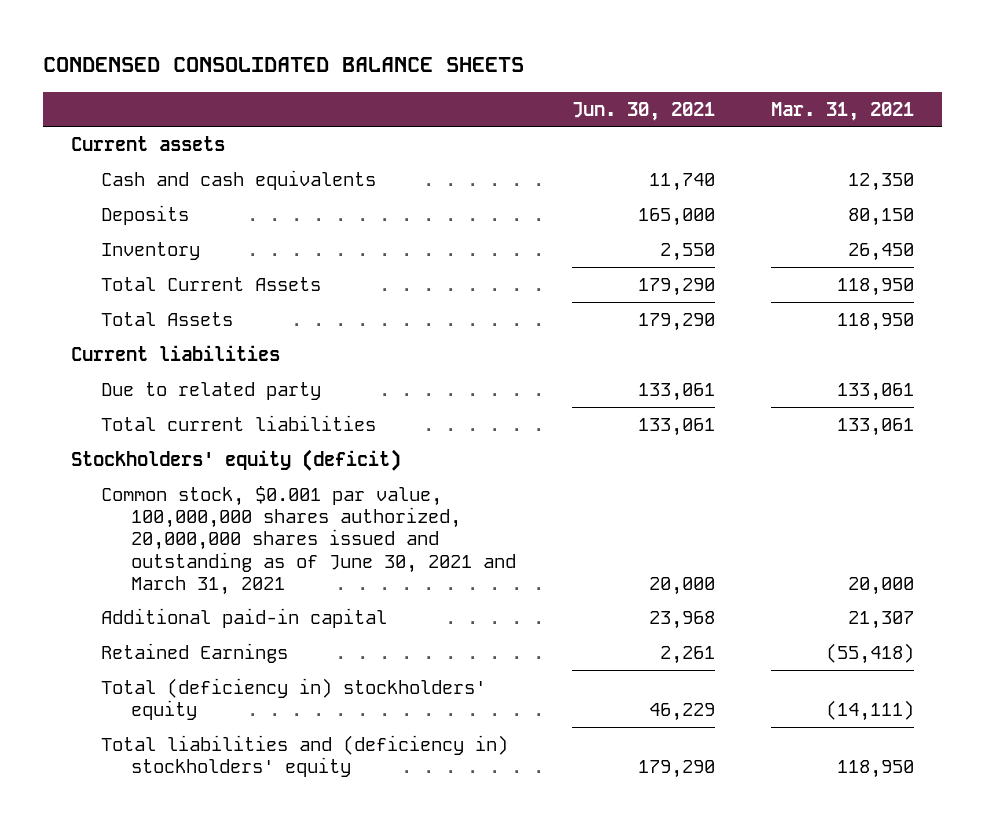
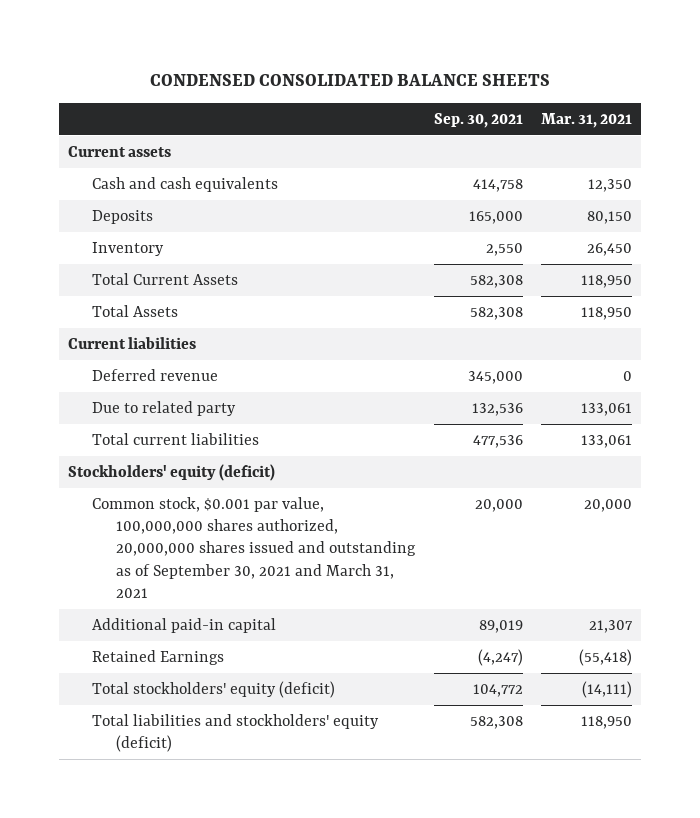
[571,101,715,121] Jun. 30, 2021 -> none
none -> [433,113,523,129] Sep. 30, 2021
none -> [92,368,219,381] Deferred revenue
[100,486,516,595] Common stock, $0.001 par value, 100,000,000 shares authorized, 20,000,000 shares issued and outstanding as of June 30, 2021 and March 31, 2021 -> [92,496,417,599] Common stock, $0.001 par value, 100,000,000 shares authorized, 20,000,000 shares issued and outstanding as of September 30, 2021 and March 31, 2021
[100,678,486,721] Total (deficiency in) stockholders' equity -> [92,680,336,698] Total stockholders' equity (deficit)
[100,735,508,778] Total liabilities and (deficiency in) stockholders' equity -> [92,713,380,753] Total liabilities and stockholders' equity (deficit)

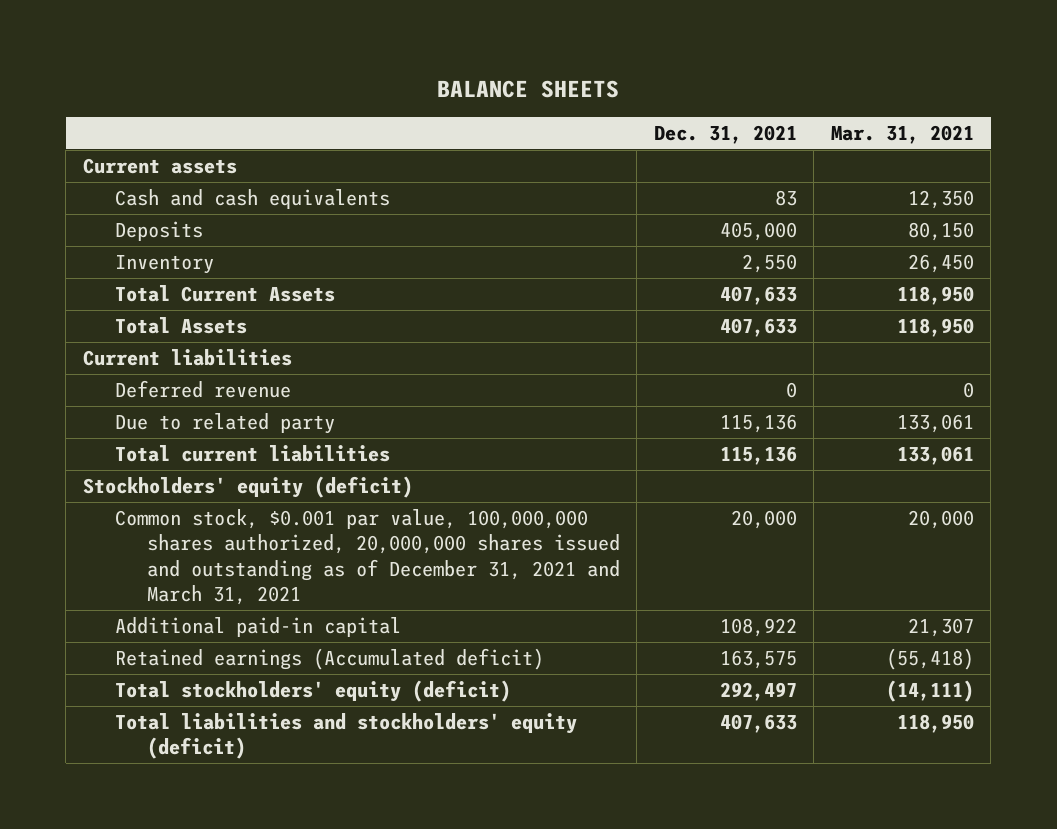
[149,73,550,86] CONDENSED CONSOLIDATED BALANCE SHEETS -> [437,79,620,98] BALANCE SHEETS
[433,113,523,129] Sep. 30, 2021 -> none
none -> [653,124,797,144] Dec. 31, 2021
[92,496,417,599] Common stock, $0.001 par value, 100,000,000 shares authorized, 20,000,000 shares issued and outstanding as of September 30, 2021 and March 31, 2021 -> [114,508,620,606] Common stock, $0.001 par value, 100,000,000 shares authorized, 20,000,000 shares issued and outstanding as of December 31, 2021 and March 31, 2021
[92,649,225,665] Retained Earnings -> [114,647,544,670] Retained earnings (Accumulated deficit)

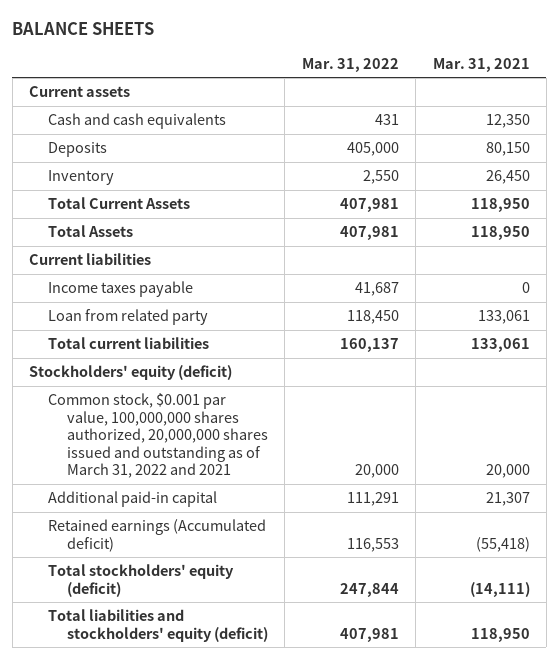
[653,124,797,144] Dec. 31, 2021 -> none
none -> [301,57,399,72] Mar. 31, 2022
[114,379,291,398] Deferred revenue -> none
none -> [48,281,194,298] Income taxes payable
[114,412,335,434] Due to related party -> [48,309,209,326] Loan from related party
[114,508,620,606] Common stock, $0.001 par value, 100,000,000 shares authorized, 20,000,000 shares issued and outstanding as of December 31, 2021 and March 31, 2021 -> [48,393,268,479] Common stock, $0.001 par value, 100,000,000 shares authorized, 20,000,000 shares issued and outstanding as of March 31, 2022 and 2021

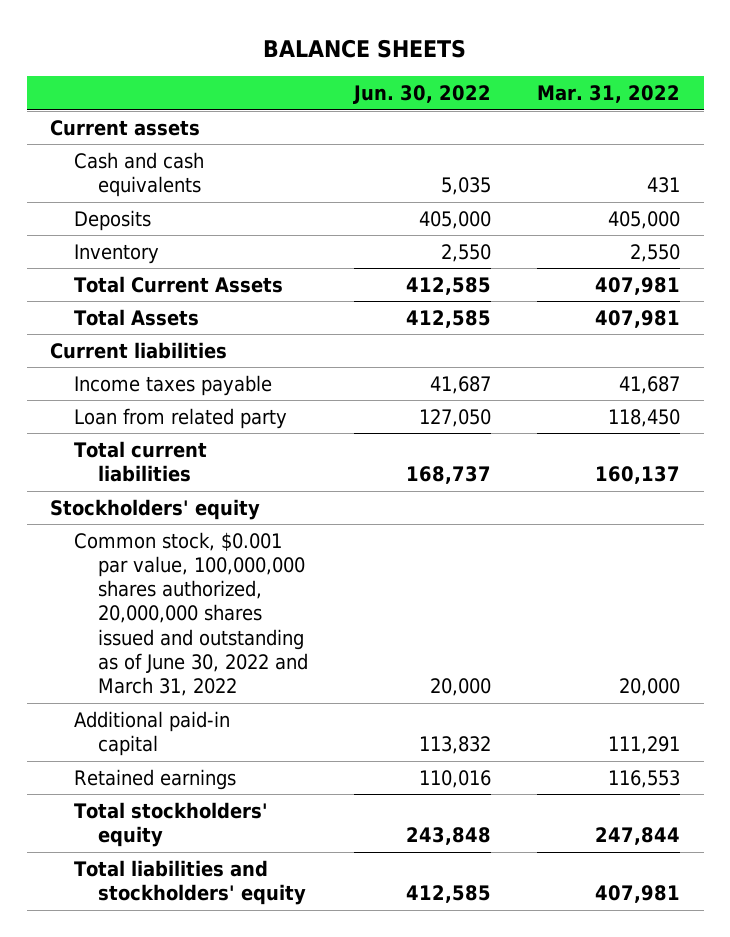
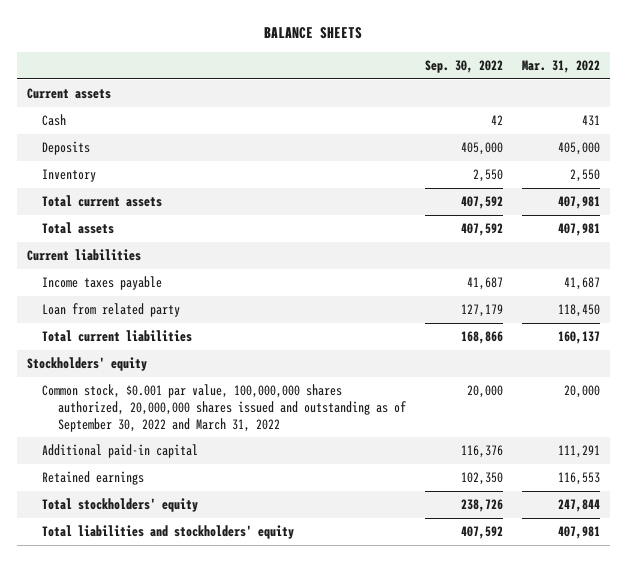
[353,85,492,105] Jun. 30, 2022 -> none
none -> [424,60,503,74] Sep. 30, 2022
[73,151,204,197] Cash and cash equivalents -> [42,114,67,127] Cash
[73,275,283,293] Total Current Assets -> [42,195,163,208] Total current assets
[73,308,199,326] Total Assets -> [42,222,115,235] Total assets
[73,531,308,697] Common stock, $0.001 par value, 100,000,000 shares authorized, 20,000,000 shares issued and outstanding as of June 30, 2022 and March 31, 2022 -> [42,384,406,432] Common stock, $0.001 par value, 100,000,000 shares authorized, 20,000,000 shares issued and outstanding as of September 30, 2022 and March 31, 2022

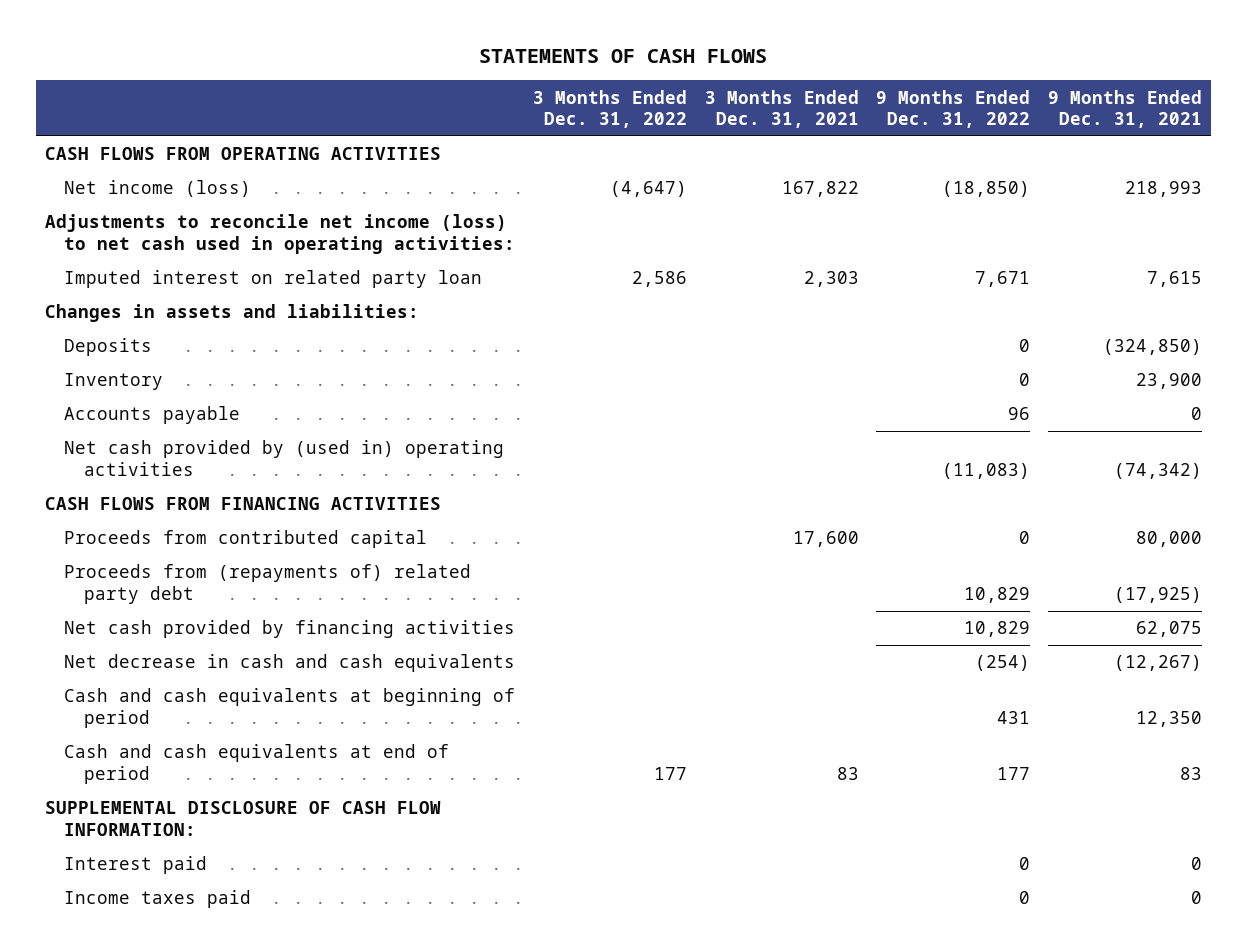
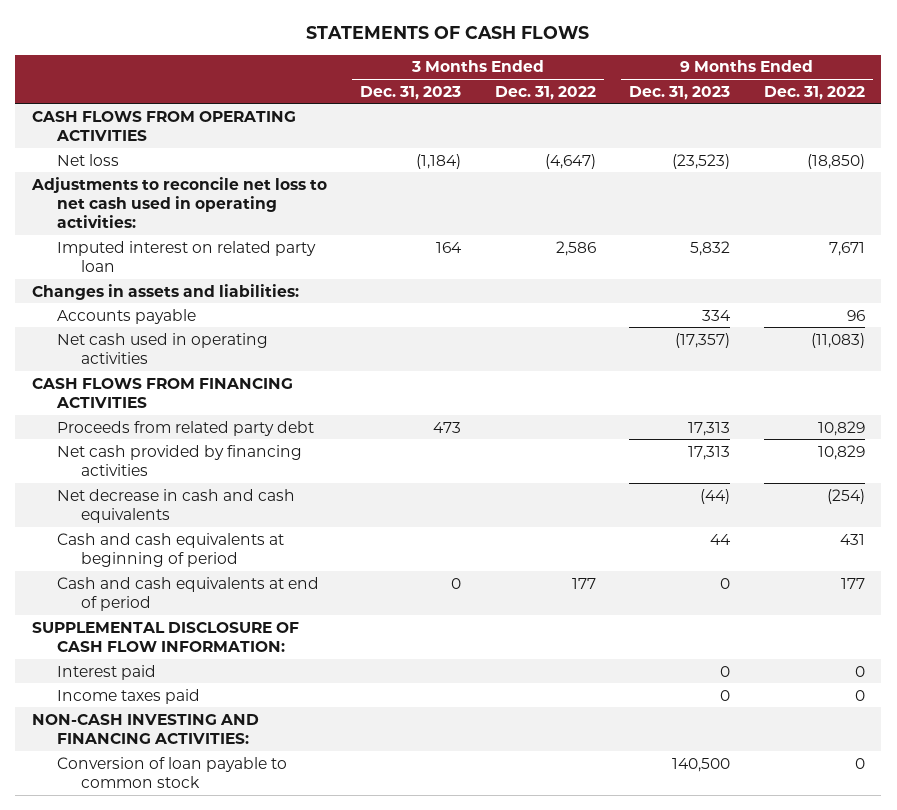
[704,89,859,128] 3 Months Ended Dec. 31, 2021 -> none
[1047,89,1202,128] 9 Months Ended Dec. 31, 2021 -> none
none -> [360,85,462,100] Dec. 31, 2023
none -> [629,85,731,100] Dec. 31, 2023
[64,180,252,198] Net income (loss) -> [56,153,119,166] Net loss
[44,214,516,254] Adjustments to reconcile net income (loss) to net cash used in operating activities: -> [31,176,328,229] Adjustments to reconcile net loss to net cash used in operating activities:
[64,338,153,357] Deposits -> none
[64,373,164,391] Inventory -> none
[64,440,505,476] Net cash provided by (used in) operating activities -> [56,332,268,364] Net cash used in operating activities
[64,530,428,549] Proceeds from contributed capital -> none
[64,564,472,604] Proceeds from (repayments of) related party debt -> [56,420,314,436] Proceeds from related party debt
none -> [32,713,260,744] NON-CASH INVESTING AND FINANCING ACTIVITIES:
none -> [56,756,287,788] Conversion of loan payable to common stock

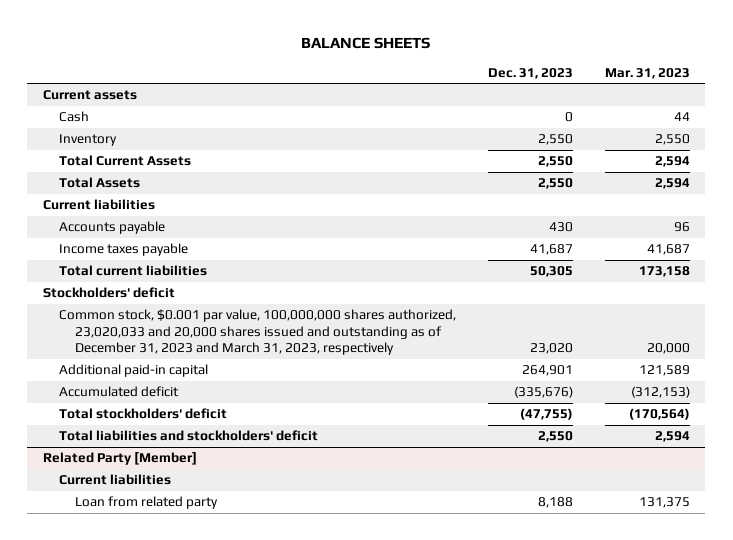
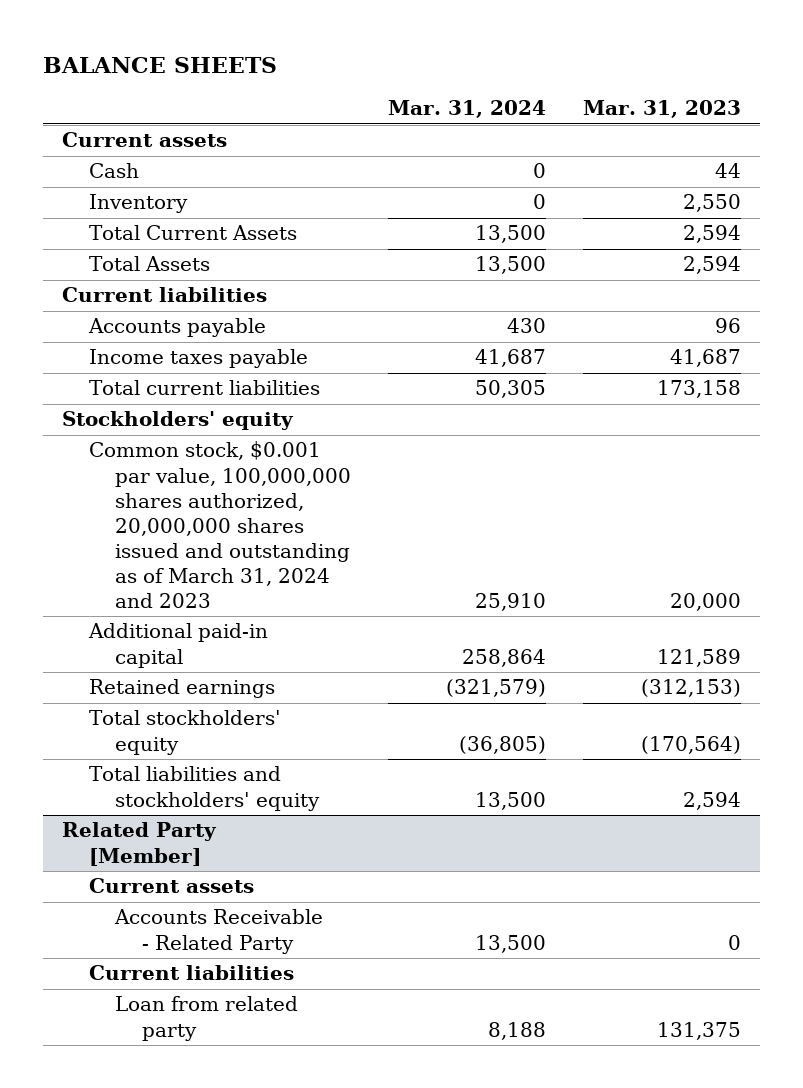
[487,67,573,79] Dec. 31, 2023 -> none
none -> [388,100,547,119] Mar. 31, 2024
[43,287,176,299] Stockholders' deficit -> none
none -> [61,411,294,431] Stockholders' equity
[59,309,457,356] Common stock, $0.001 par value, 100,000,000 shares authorized, 23,020,033 and 20,000 shares issued and outstanding as of December 31, 2023 and March 31, 2023, respectively -> [88,441,352,609] Common stock, $0.001 par value, 100,000,000 shares authorized, 20,000,000 shares issued and outstanding as of March 31, 2024 and 2023
[59,386,180,398] Accumulated deficit -> [88,679,275,699] Retained earnings
[59,408,228,420] Total stockholders' deficit -> [88,710,281,755] Total stockholders' equity
[59,430,319,442] Total liabilities and stockholders' deficit -> [88,766,321,811] Total liabilities and stockholders' equity
none -> [88,878,254,894] Current assets
none -> [114,909,324,954] Accounts Receivable - Related Party

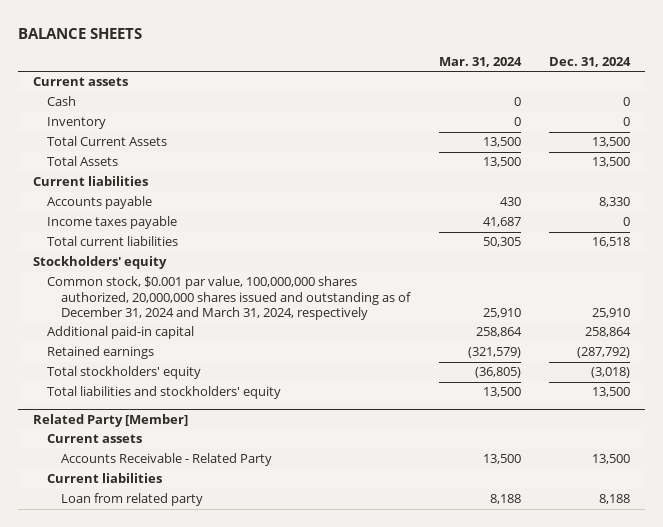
[583,100,742,119] Mar. 31, 2023 -> none
none -> [549,57,632,68] Dec. 31, 2024
[88,441,352,609] Common stock, $0.001 par value, 100,000,000 shares authorized, 20,000,000 shares issued and outstanding as of March 31, 2024 and 2023 -> [47,276,412,320] Common stock, $0.001 par value, 100,000,000 shares authorized, 20,000,000 shares issued and outstanding as of December 31, 2024 and March 31, 2024, respectively

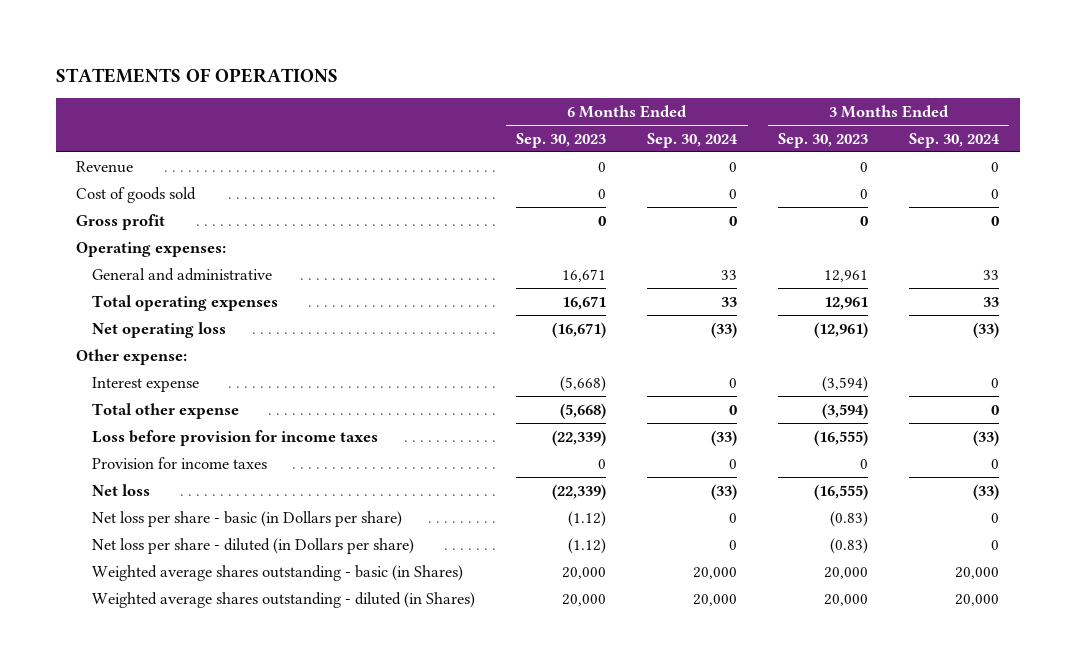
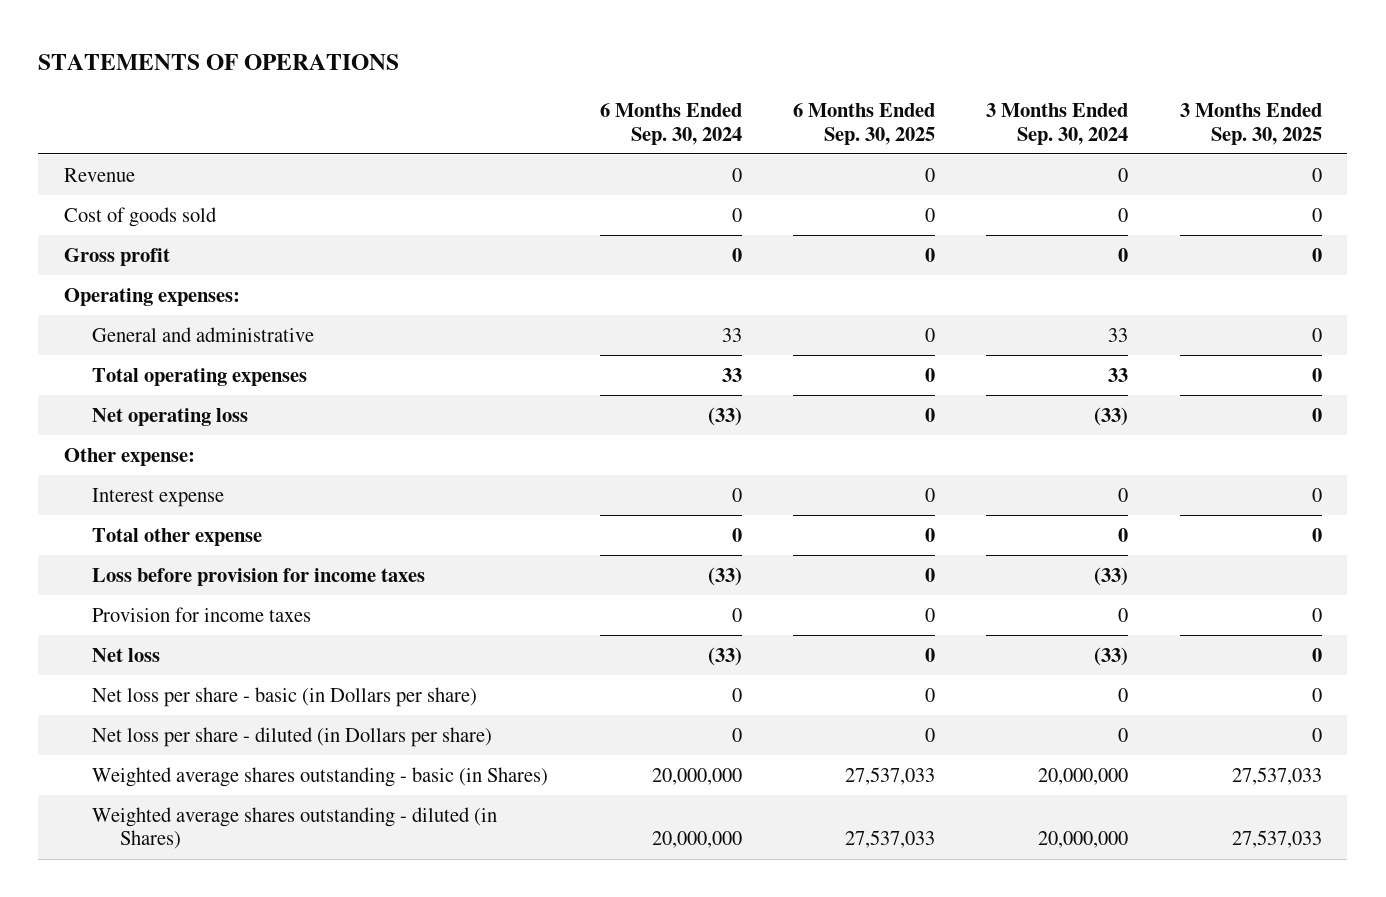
[516,132,607,148] Sep. 30, 2023 -> none
[778,132,869,148] Sep. 30, 2023 -> none
none -> [792,102,935,145] 6 Months Ended Sep. 30, 2025
none -> [1179,102,1322,145] 3 Months Ended Sep. 30, 2025
[693,566,738,579] 20,000 -> [651,767,742,785] 20,000,000
[955,566,1000,579] 20,000 -> [1038,767,1129,785] 20,000,000
[693,593,738,606] 20,000 -> [651,831,742,849] 20,000,000
[955,593,1000,606] 20,000 -> [1038,831,1129,849] 20,000,000

